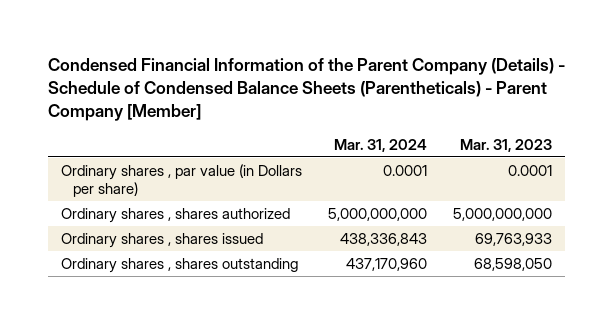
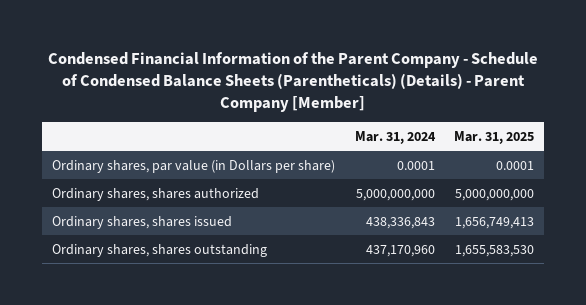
[47,57,565,121] Condensed Financial Information of the Parent Company (Details) - Schedule of Condensed Balance Sheets (Parentheticals) - Parent Company [Member] -> [48,52,539,113] Condensed Financial Information of the Parent Company - Schedule of Condensed Balance Sheets (Parentheticals) (Details) - Parent Company [Member]
[459,138,552,152] Mar. 31, 2023 -> none
none -> [454,130,535,144] Mar. 31, 2025
[60,164,302,198] Ordinary shares , par value (in Dollars per share) -> [52,159,336,173] Ordinary shares, par value (in Dollars per share)
[60,208,290,224] Ordinary shares , shares authorized -> [52,187,260,201] Ordinary shares, shares authorized
[60,233,263,249] Ordinary shares , shares issued -> [52,215,233,229] Ordinary shares, shares issued
[60,258,298,274] Ordinary shares , shares outstanding -> [52,243,268,257] Ordinary shares, shares outstanding

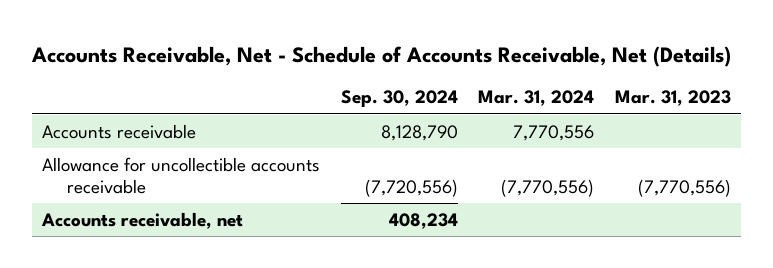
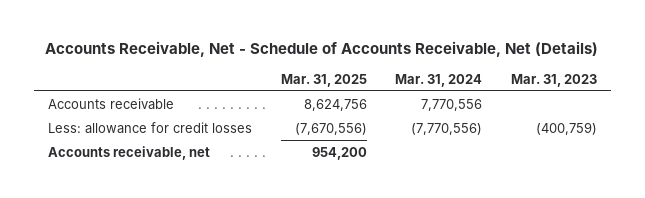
[340,90,458,108] Sep. 30, 2024 -> none
none -> [280,73,367,87] Mar. 31, 2025
[42,156,321,195] Allowance for uncollectible accounts receivable -> [48,121,253,134] Less: allowance for credit losses
[637,179,731,198] (7,770,556) -> [535,121,597,135] (400,759)

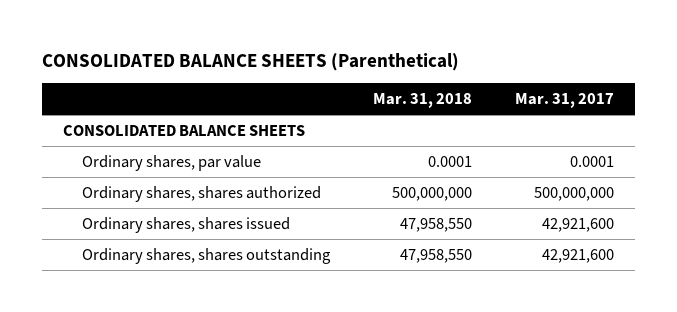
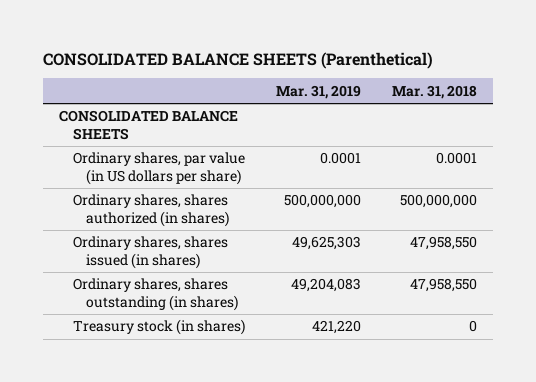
[514,93,614,109] Mar. 31, 2017 -> none
none -> [276,84,362,99] Mar. 31, 2019
[81,154,261,171] Ordinary shares, par value -> [72,152,245,185] Ordinary shares, par value (in US dollars per share)
[81,185,321,202] Ordinary shares, shares authorized -> [72,194,230,227] Ordinary shares, shares authorized (in shares)
[81,216,290,233] Ordinary shares, shares issued -> [72,236,228,269] Ordinary shares, shares issued (in shares)
[81,247,331,264] Ordinary shares, shares outstanding -> [72,278,239,311] Ordinary shares, shares outstanding (in shares)
none -> [72,319,245,336] Treasury stock (in shares)

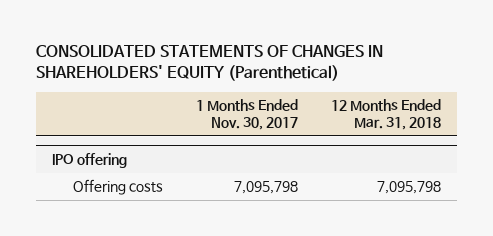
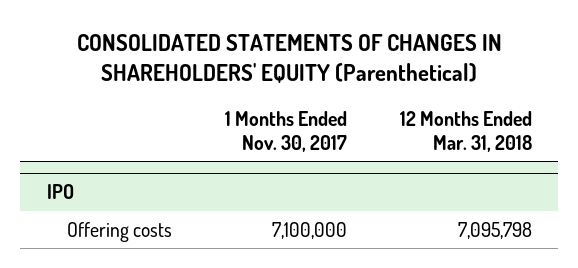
[52,152,128,168] IPO offering -> [46,184,74,200] IPO
[233,181,298,195] 7,095,798 -> [272,221,348,239] 7,100,000

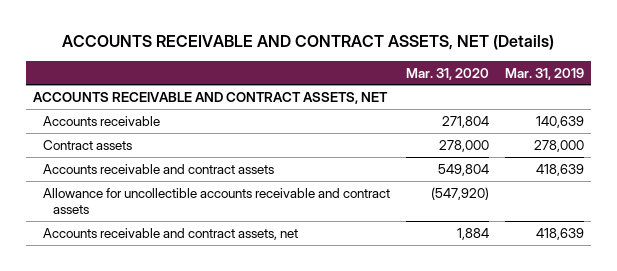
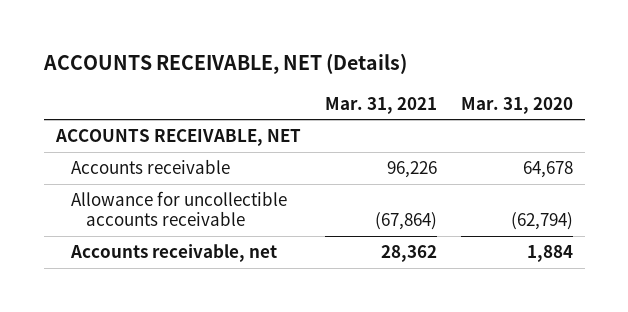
[62,34,555,50] ACCOUNTS RECEIVABLE AND CONTRACT ASSETS, NET (Details) -> [42,53,407,75] ACCOUNTS RECEIVABLE, NET (Details)
[504,67,584,80] Mar. 31, 2019 -> none
none -> [324,96,437,114] Mar. 31, 2021
[43,139,133,150] Contract assets -> none
[43,163,275,174] Accounts receivable and contract assets -> none
[33,91,389,104] ACCOUNTS RECEIVABLE AND CONTRACT ASSETS, NET -> [54,129,301,147] ACCOUNTS RECEIVABLE, NET
[441,115,489,128] 271,804 -> [522,161,573,179] 64,678
[43,187,391,215] Allowance for uncollectible accounts receivable and contract assets -> [70,191,287,227] Allowance for uncollectible accounts receivable
[430,186,489,200] (547,920) -> [510,212,573,231] (62,794)
[43,227,299,240] Accounts receivable and contract assets, net -> [69,244,277,263] Accounts receivable, net

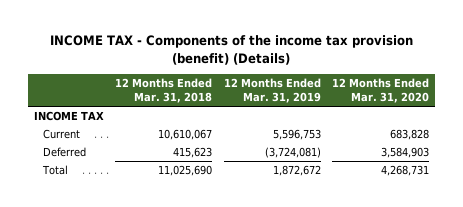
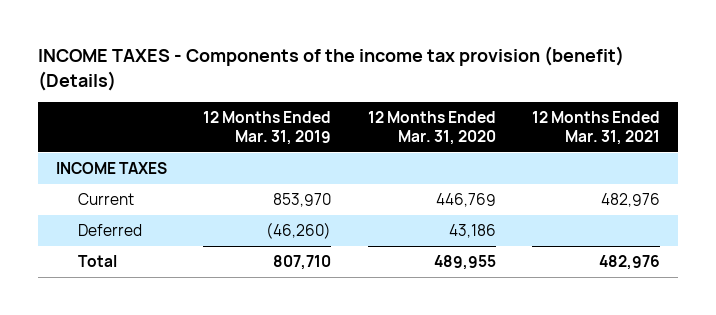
[50,35,414,65] INCOME TAX - Components of the income tax provision (benefit) (Details) -> [37,46,624,91] INCOME TAXES - Components of the income tax provision (benefit) (Details)
[115,77,213,104] 12 Months Ended Mar. 31, 2018 -> none
none -> [532,111,661,146] 12 Months Ended Mar. 31, 2021
[33,110,104,121] INCOME TAX -> [55,162,167,175] INCOME TAXES
[272,128,321,140] 5,596,753 -> [273,193,332,208] 853,970
[390,128,430,140] 683,828 -> [435,193,496,208] 446,769
[264,146,321,158] (3,724,081) -> [266,222,332,240] (46,260)
[381,146,430,158] 3,584,903 -> [448,224,496,239] 43,186
[272,164,321,176] 1,872,672 -> [273,255,332,271] 807,710
[381,164,430,176] 4,268,731 -> [433,255,496,271] 489,955

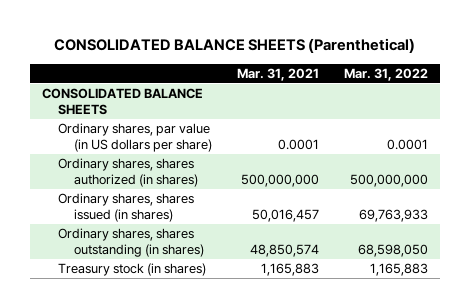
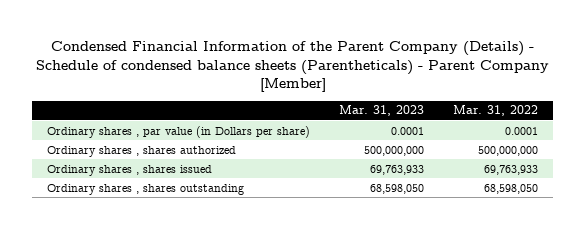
[54,38,416,54] CONSOLIDATED BALANCE SHEETS (Parenthetical) -> [35,40,549,93] Condensed Financial Information of the Parent Company (Details) - Schedule of condensed balance sheets (Parentheticals) - Parent Company [Member]
[237,67,320,81] Mar. 31, 2021 -> none
none -> [339,105,425,117] Mar. 31, 2023
[42,88,204,116] CONSOLIDATED BALANCE SHEETS -> none
[58,263,207,277] Treasury stock (in shares) -> none
[58,123,213,153] Ordinary shares, par value (in US dollars per share) -> [46,125,310,138] Ordinary shares , par value (in Dollars per share)
[58,158,199,188] Ordinary shares, shares authorized (in shares) -> [46,145,236,157] Ordinary shares , shares authorized
[58,193,195,223] Ordinary shares, shares issued (in shares) -> [46,164,212,176] Ordinary shares , shares issued
[58,228,205,258] Ordinary shares, shares outstanding (in shares) -> [46,183,244,195] Ordinary shares , shares outstanding

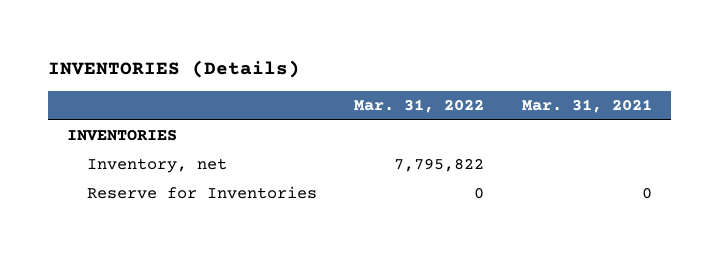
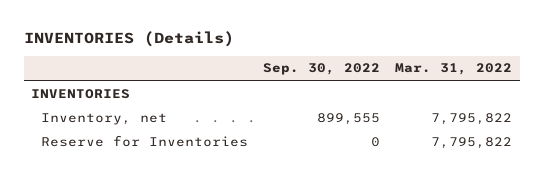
[522,99,653,114] Mar. 31, 2021 -> none
none -> [263,63,381,76] Sep. 30, 2022
[474,187,485,200] 0 -> [431,136,513,149] 7,795,822

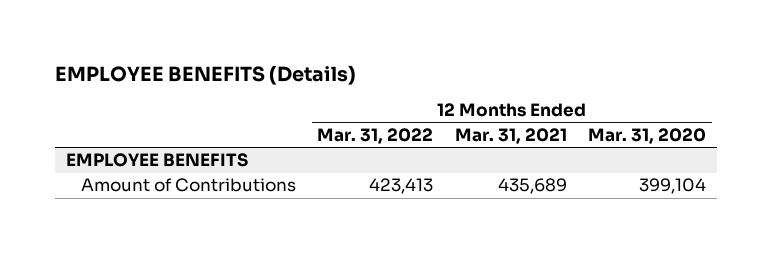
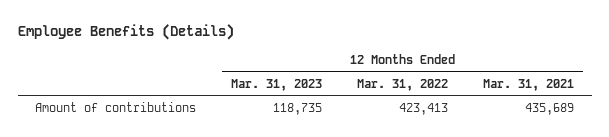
[54,64,356,85] EMPLOYEE BENEFITS (Details) -> [17,24,234,41] Employee Benefits (Details)
[588,128,707,145] Mar. 31, 2020 -> none
none -> [231,78,323,91] Mar. 31, 2023
[65,153,248,168] EMPLOYEE BENEFITS -> none
[80,178,296,193] Amount of Contributions -> [35,101,197,112] Amount of contributions

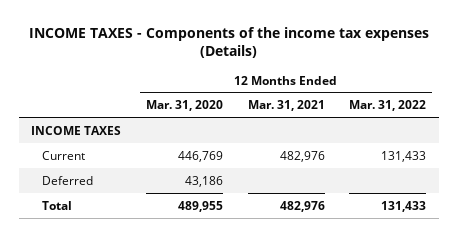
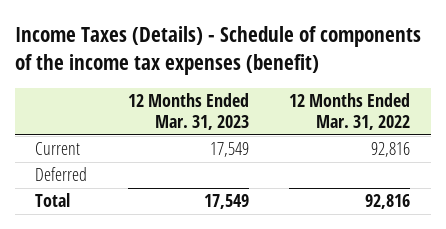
[28,26,429,59] INCOME TAXES - Components of the income tax expenses (Details) -> [14,26,421,76] Income Taxes (Details) - Schedule of components of the income tax expenses (benefit)
[145,100,223,112] Mar. 31, 2020 -> none
[247,100,325,112] Mar. 31, 2021 -> none
none -> [127,93,249,130] 12 Months Ended Mar. 31, 2023
[31,125,122,135] INCOME TAXES -> none
[381,150,427,162] 131,433 -> [371,142,411,158] 92,816
[381,200,427,212] 131,433 -> [365,194,411,210] 92,816

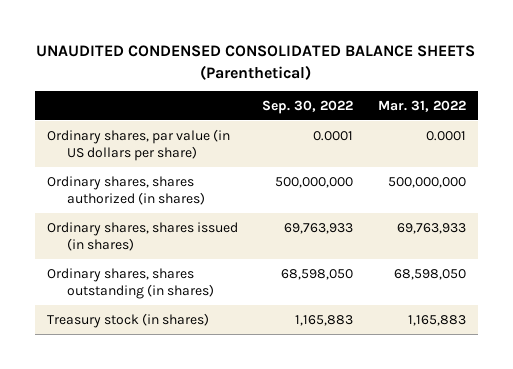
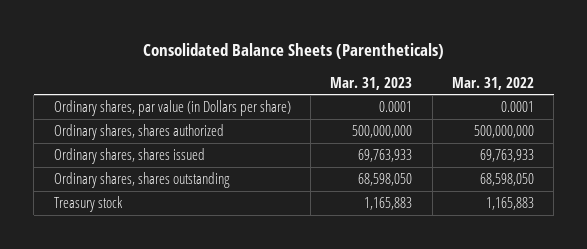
[36,45,476,80] UNAUDITED CONDENSED CONSOLIDATED BALANCE SHEETS (Parenthetical) -> [142,43,444,60] Consolidated Balance Sheets (Parentheticals)
[262,99,354,114] Sep. 30, 2022 -> none
none -> [330,76,413,90] Mar. 31, 2023
[47,128,231,162] Ordinary shares, par value (in US dollars per share) -> [53,100,291,117] Ordinary shares, par value (in Dollars per share)
[47,175,206,206] Ordinary shares, shares authorized (in shares) -> [53,124,224,141] Ordinary shares, shares authorized
[47,221,239,252] Ordinary shares, shares issued (in shares) -> [53,148,205,165] Ordinary shares, shares issued
[47,267,215,300] Ordinary shares, shares outstanding (in shares) -> [53,172,230,189] Ordinary shares, shares outstanding
[47,312,210,328] Treasury stock (in shares) -> [53,196,123,213] Treasury stock

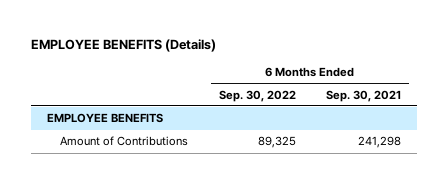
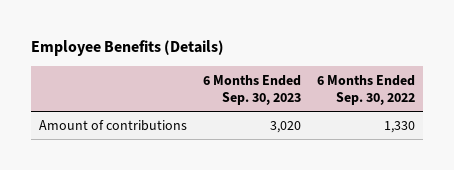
[31,39,217,53] EMPLOYEE BENEFITS (Details) -> [30,40,224,57] Employee Benefits (Details)
[326,89,402,102] Sep. 30, 2021 -> none
none -> [202,74,301,106] 6 Months Ended Sep. 30, 2023
[46,113,163,124] EMPLOYEE BENEFITS -> none
[59,136,188,147] Amount of Contributions -> [38,120,187,132] Amount of contributions
[257,136,296,149] 89,325 -> [383,121,415,134] 1,330

